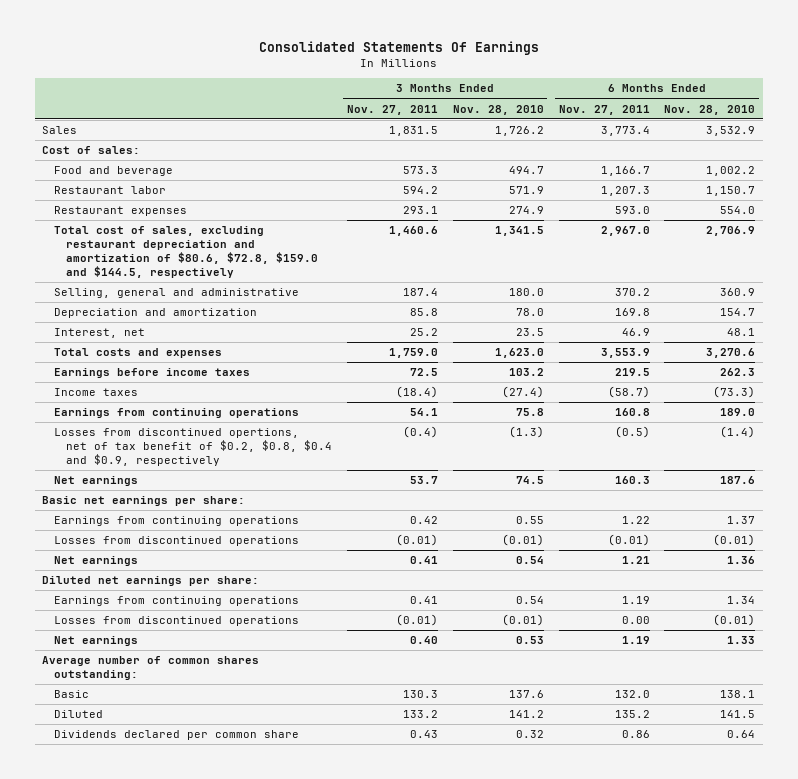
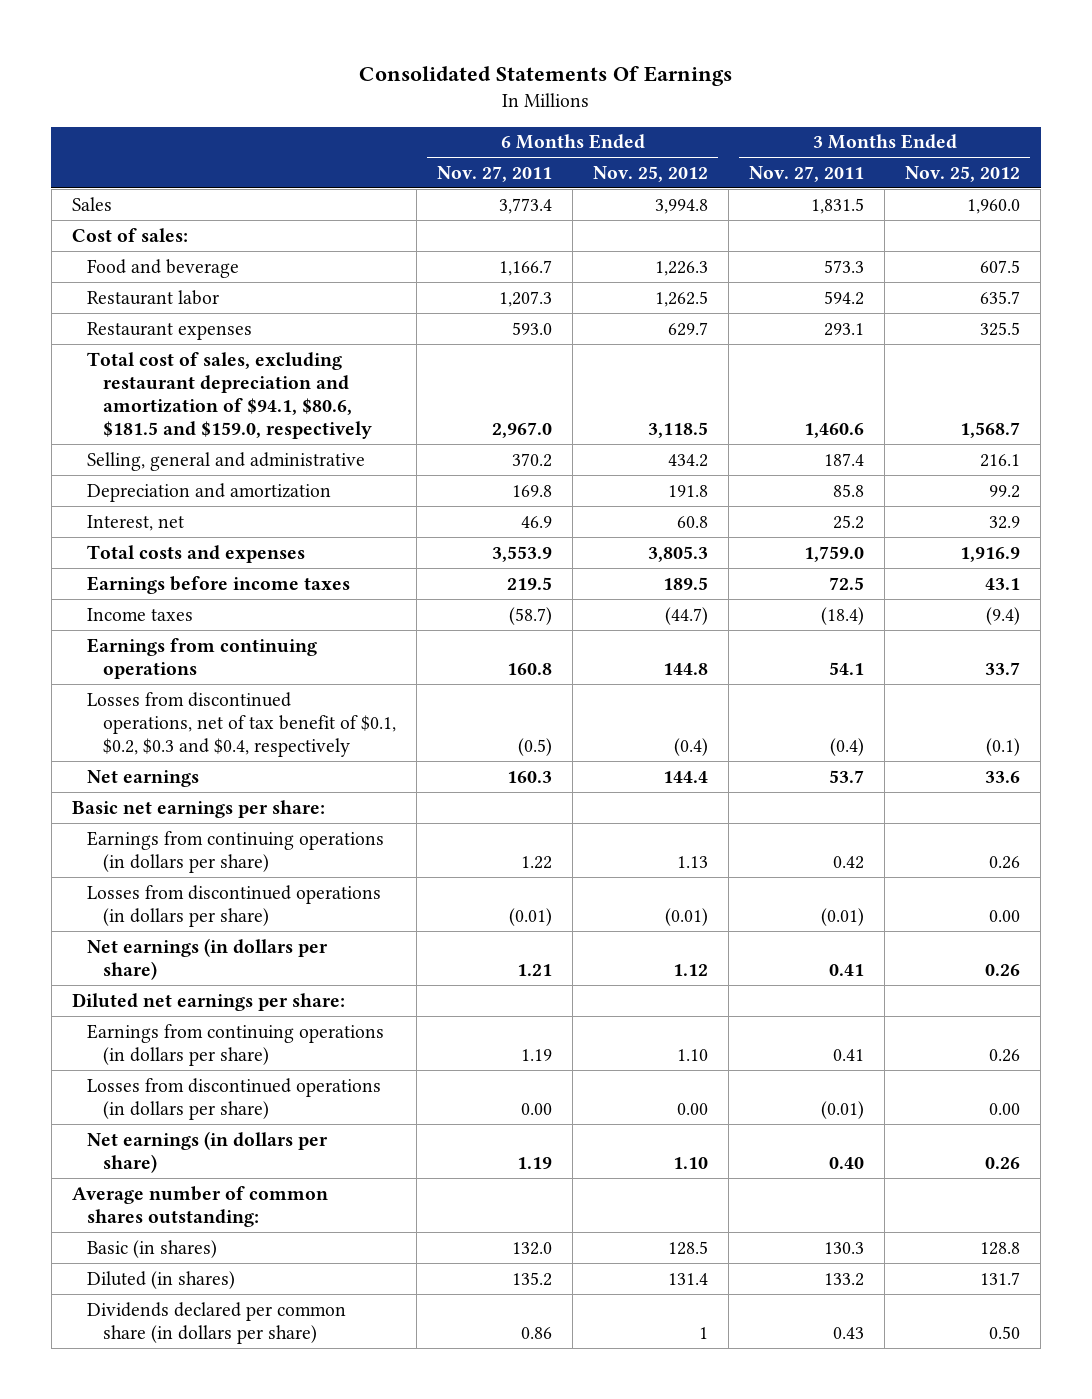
[452,104,544,115] Nov. 28, 2010 -> none
[664,104,756,115] Nov. 28, 2010 -> none
none -> [593,165,709,182] Nov. 25, 2012
none -> [905,165,1021,182] Nov. 25, 2012
[54,226,319,278] Total cost of sales, excluding restaurant depreciation and amortization of $80.6, $72.8, $159.0 and $144.5, respectively -> [87,351,373,440] Total cost of sales, excluding restaurant depreciation and amortization of $94.1, $80.6, $181.5 and $159.0, respectively
[54,428,333,467] Losses from discontinued opertions, net of tax benefit of $0.2, $0.8, $0.4 and $0.9, respectively -> [87,691,397,758] Losses from discontinued operations, net of tax benefit of $0.1, $0.2, $0.3 and $0.4, respectively
[54,516,300,527] Earnings from continuing operations -> [87,830,385,873] Earnings from continuing operations (in dollars per share)
[54,536,300,547] Losses from discontinued operations -> [87,884,382,927] Losses from discontinued operations (in dollars per share)
[54,556,139,567] Net earnings -> [87,937,329,980] Net earnings (in dollars per share)
[54,596,300,607] Earnings from continuing operations -> [87,1023,385,1066] Earnings from continuing operations (in dollars per share)
[54,616,300,627] Losses from discontinued operations -> [87,1077,382,1120] Losses from discontinued operations (in dollars per share)
[54,636,139,647] Net earnings -> [87,1130,329,1173] Net earnings (in dollars per share)
[54,690,90,699] Basic -> [87,1239,218,1258] Basic (in shares)
[54,710,104,719] Diluted -> [87,1270,236,1289] Diluted (in shares)
[54,730,300,741] Dividends declared per common share -> [87,1301,347,1344] Dividends declared per common share (in dollars per share)

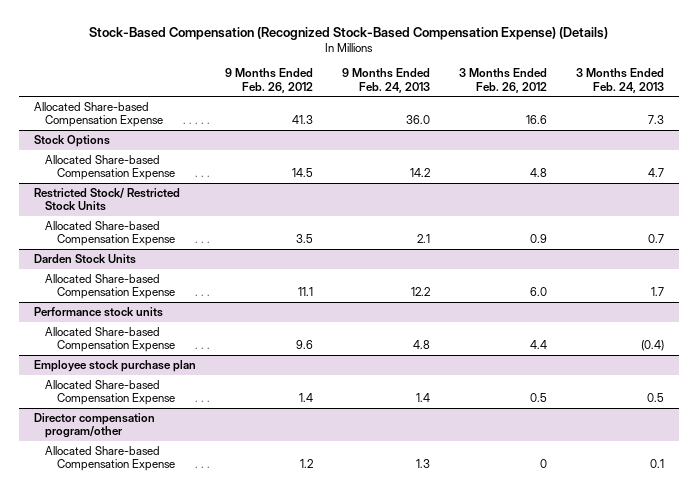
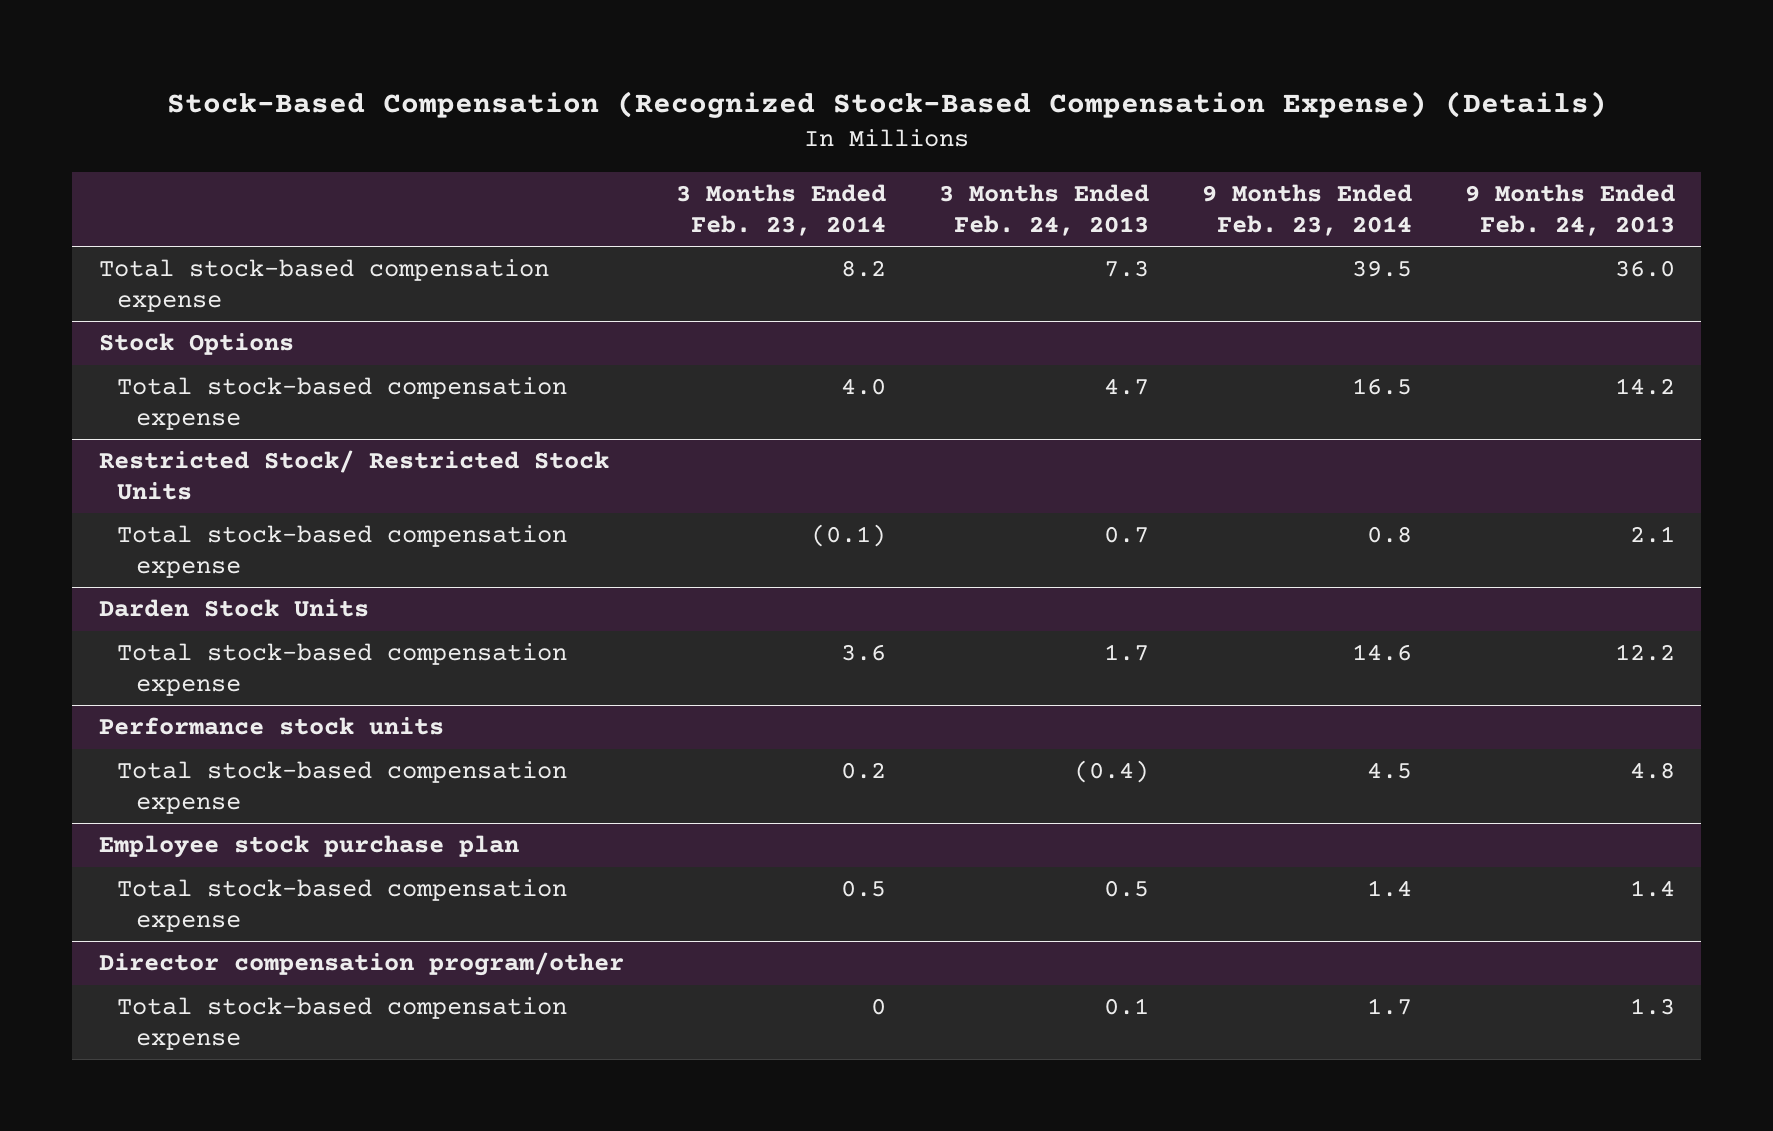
[224,68,313,93] 9 Months Ended Feb. 26, 2012 -> none
[459,68,548,93] 3 Months Ended Feb. 26, 2012 -> none
none -> [676,184,887,236] 3 Months Ended Feb. 23, 2014
none -> [1201,184,1412,236] 9 Months Ended Feb. 23, 2014
[33,101,164,128] Allocated Share-based Compensation Expense -> [98,259,549,312] Total stock-based compensation expense
[45,154,175,181] Allocated Share-based Compensation Expense -> [117,377,568,430] Total stock-based compensation expense
[45,220,175,247] Allocated Share-based Compensation Expense -> [117,525,568,578] Total stock-based compensation expense
[45,273,175,300] Allocated Share-based Compensation Expense -> [117,643,568,696] Total stock-based compensation expense
[45,326,175,353] Allocated Share-based Compensation Expense -> [117,761,568,814] Total stock-based compensation expense
[45,379,175,406] Allocated Share-based Compensation Expense -> [117,879,568,932] Total stock-based compensation expense
[45,445,175,472] Allocated Share-based Compensation Expense -> [117,997,568,1050] Total stock-based compensation expense

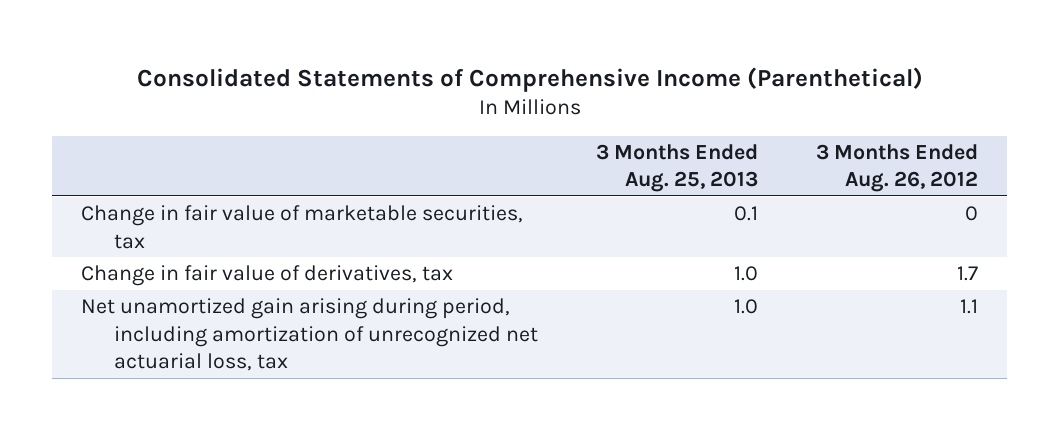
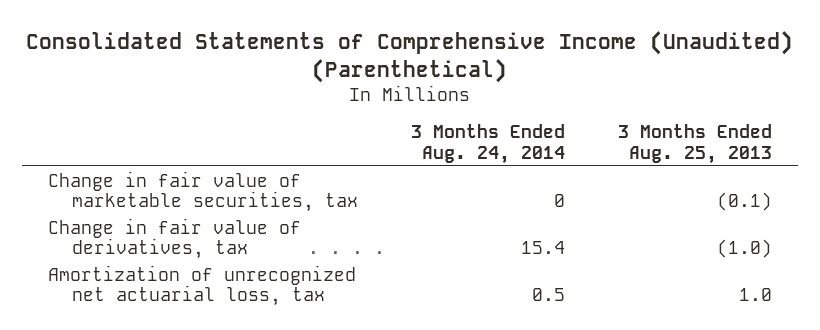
[136,66,923,92] Consolidated Statements of Comprehensive Income (Parenthetical) -> [26,31,794,83] Consolidated Statements of Comprehensive Income (Unaudited) (Parenthetical)
[816,143,979,193] 3 Months Ended Aug. 26, 2012 -> none
none -> [411,123,566,164] 3 Months Ended Aug. 24, 2014
[734,206,759,222] 0.1 -> [716,192,772,212] (0.1)
[734,266,759,282] 1.0 -> [716,239,772,259] (1.0)
[81,298,539,371] Net unamortized gain arising during period, including amortization of unrecognized net actuarial loss, tax -> [48,264,357,307] Amortization of unrecognized net actuarial loss, tax

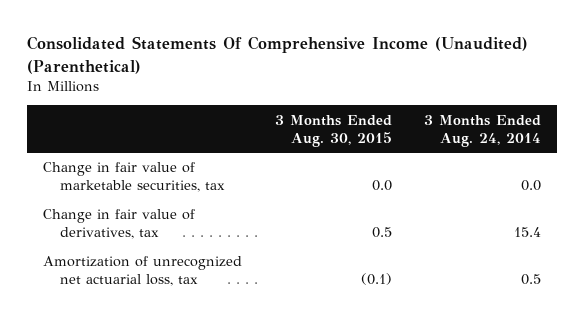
[26,31,794,83] Consolidated Statements of Comprehensive Income (Unaudited) (Parenthetical) -> [26,36,528,74] Consolidated Statements Of Comprehensive Income (Unaudited) (Parenthetical)
[617,123,772,164] 3 Months Ended Aug. 25, 2013 -> none
none -> [274,114,392,147] 3 Months Ended Aug. 30, 2015
[554,194,566,208] 0 -> [520,180,541,192] 0.0

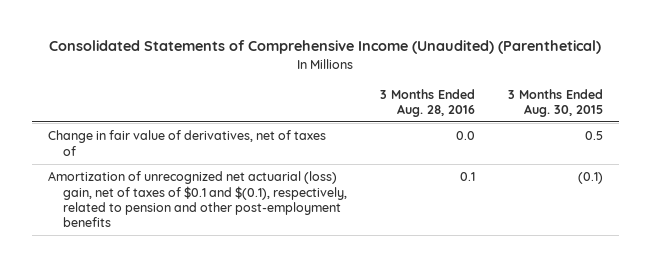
[26,36,528,74] Consolidated Statements Of Comprehensive Income (Unaudited) (Parenthetical) -> [49,40,602,55] Consolidated Statements of Comprehensive Income (Unaudited) (Parenthetical)
[423,114,541,147] 3 Months Ended Aug. 24, 2014 -> none
none -> [379,88,475,117] 3 Months Ended Aug. 28, 2016
[43,162,225,193] Change in fair value of marketable securities, tax -> none
[43,209,196,240] Change in fair value of derivatives, tax -> [48,130,327,156] Change in fair value of derivatives, net of taxes of
[43,256,243,287] Amortization of unrecognized net actuarial loss, tax -> [48,171,347,228] Amortization of unrecognized net actuarial (loss) gain, net of taxes of $0.1 and $(0.1), respectively, related to pension and other post-employment benefits

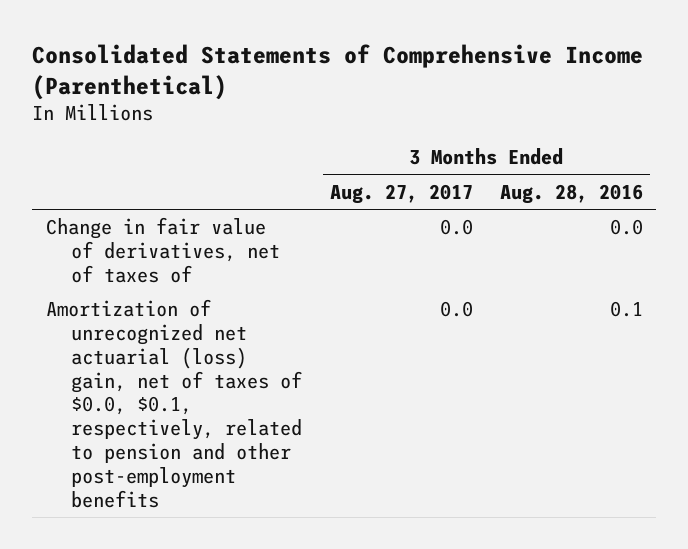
[49,40,602,55] Consolidated Statements of Comprehensive Income (Unaudited) (Parenthetical) -> [32,43,644,100] Consolidated Statements of Comprehensive Income (Parenthetical)
[507,88,603,117] 3 Months Ended Aug. 30, 2015 -> none
none -> [329,184,473,205] Aug. 27, 2017
[48,171,347,228] Amortization of unrecognized net actuarial (loss) gain, net of taxes of $0.1 and $(0.1), respectively, related to pension and other post-employment benefits -> [45,299,303,508] Amortization of unrecognized net actuarial (loss) gain, net of taxes of $0.0, $0.1, respectively, related to pension and other post-employment benefits

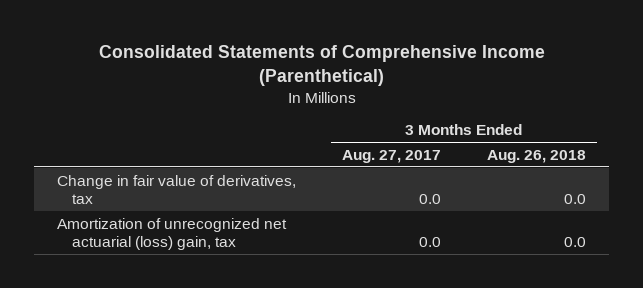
[499,184,643,205] Aug. 28, 2016 -> none
none -> [486,150,586,164] Aug. 26, 2018
[45,217,281,283] Change in fair value of derivatives, net of taxes of -> [57,174,297,205] Change in fair value of derivatives, tax
[45,299,303,508] Amortization of unrecognized net actuarial (loss) gain, net of taxes of $0.0, $0.1, respectively, related to pension and other post-employment benefits -> [57,217,288,251] Amortization of unrecognized net actuarial (loss) gain, tax

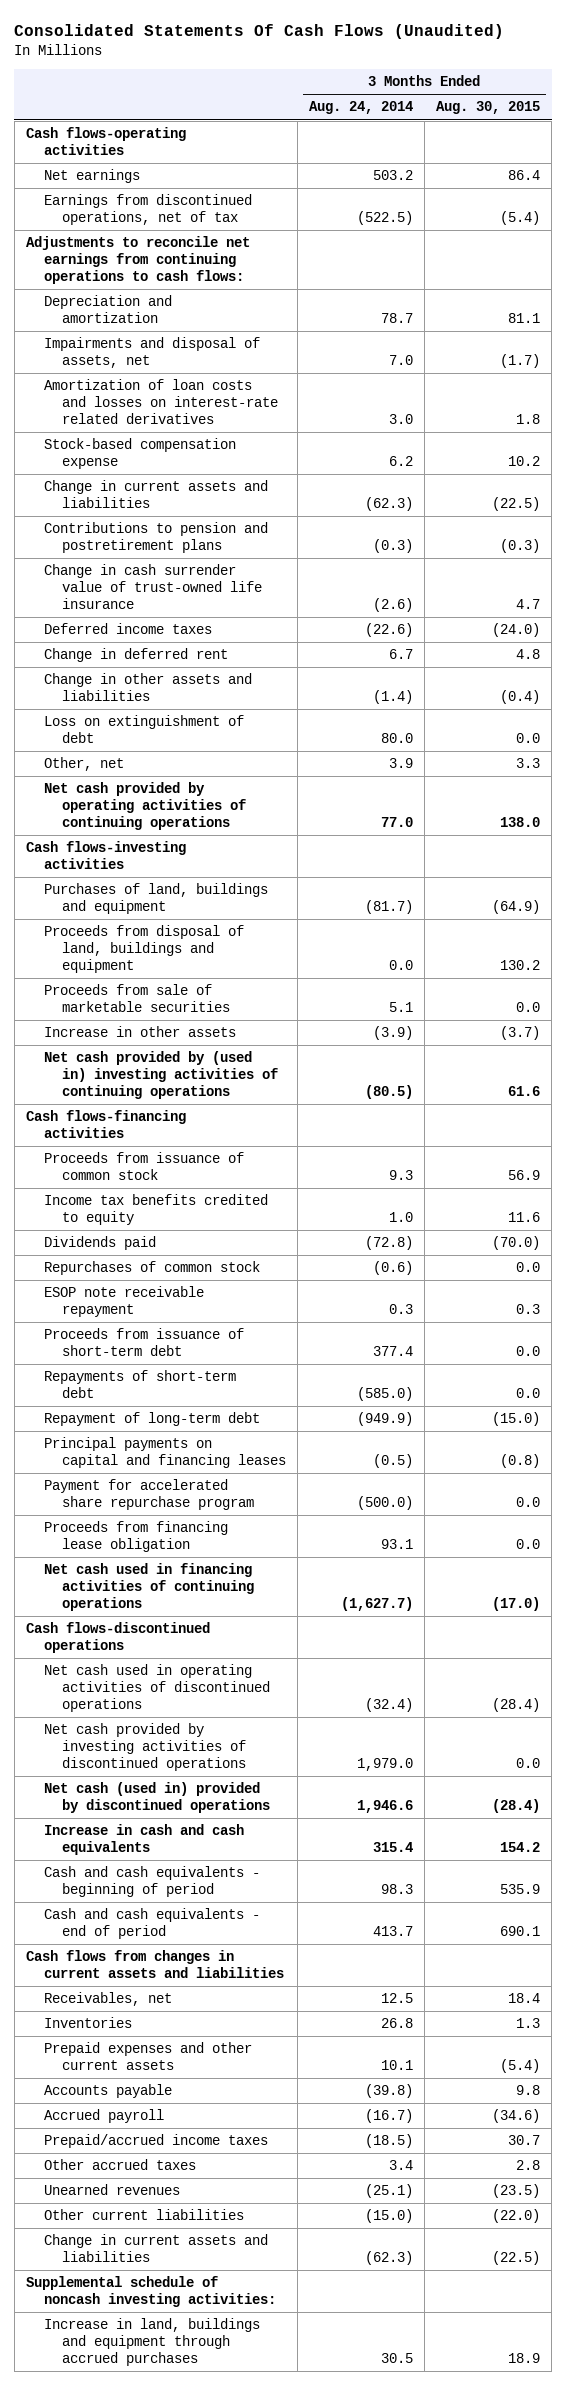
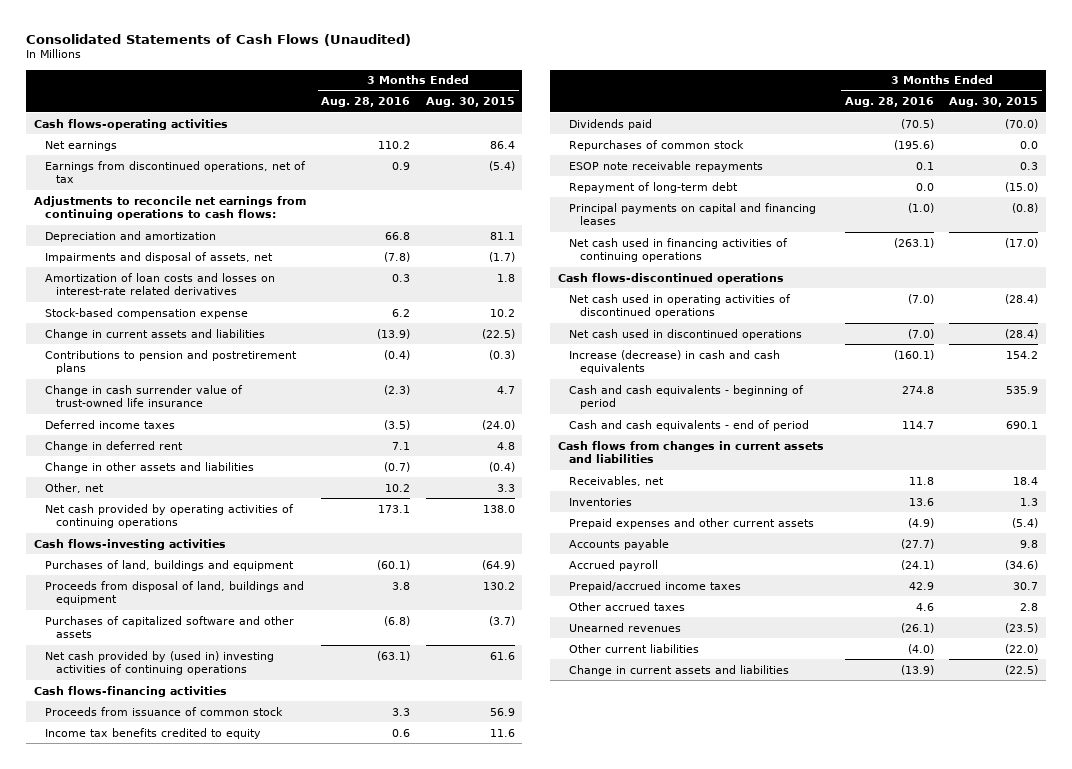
[14,23,505,39] Consolidated Statements Of Cash Flows (Unaudited) -> [26,33,412,46] Consolidated Statements of Cash Flows (Unaudited)
[308,101,413,115] Aug. 24, 2014 -> none
none -> [321,97,411,108] Aug. 28, 2016
[43,715,244,744] Loss on extinguishment of debt -> none
[43,984,230,1013] Proceeds from sale of marketable securities -> none
[43,1026,236,1038] Increase in other assets -> [45,615,295,639] Purchases of capitalized software and other assets
[43,1328,244,1357] Proceeds from issuance of short-term debt -> none
[43,1370,236,1399] Repayments of short-term debt -> none
[43,1286,204,1318] ESOP note receivable repayment -> [568,160,763,172] ESOP note receivable repayments
[43,1479,254,1511] Payment for accelerated share repurchase program -> none
[43,1521,228,1553] Proceeds from financing lease obligation -> none
[43,1723,246,1771] Net cash provided by investing activities of discontinued operations -> none
[43,1782,270,1814] Net cash (used in) provided by discontinued operations -> [568,328,802,340] Net cash used in discontinued operations
[43,1824,244,1856] Increase in cash and cash equivalents -> [568,349,780,375] Increase (decrease) in cash and cash equivalents
[25,2276,276,2308] Supplemental schedule of noncash investing activities: -> none
[43,2318,260,2366] Increase in land, buildings and equipment through accrued purchases -> none

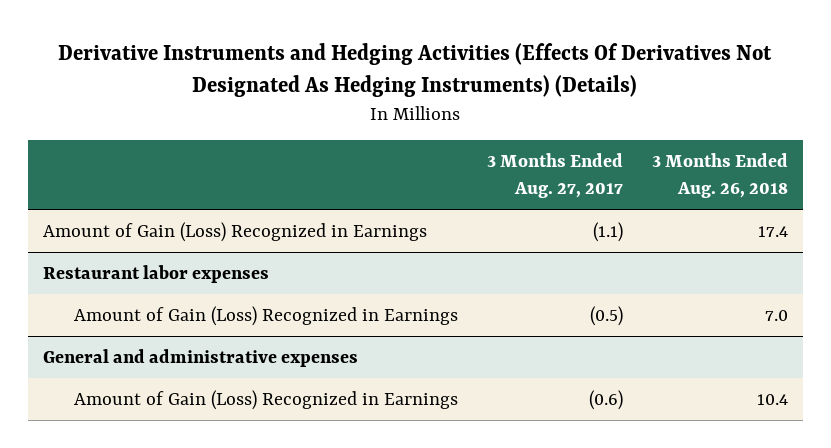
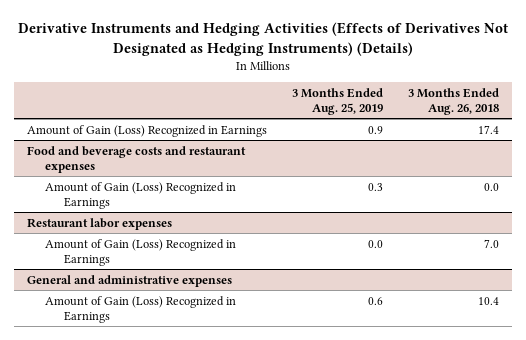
[58,42,773,97] Derivative Instruments and Hedging Activities (Effects Of Derivatives Not Designated As Hedging Instruments) (Details) -> [17,22,508,56] Derivative Instruments and Hedging Activities (Effects of Derivatives Not Designated as Hedging Instruments) (Details)
[486,153,623,199] 3 Months Ended Aug. 27, 2017 -> none
none -> [291,87,383,116] 3 Months Ended Aug. 25, 2019
none -> [26,145,246,173] Food and beverage costs and restaurant expenses
none -> [45,181,237,209] Amount of Gain (Loss) Recognized in Earnings

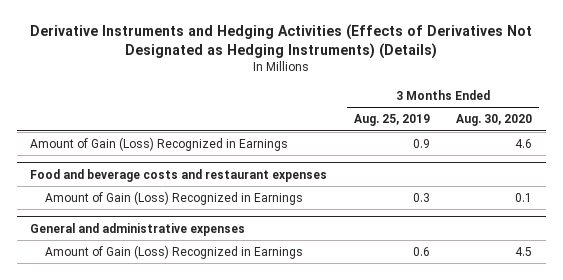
[408,87,500,116] 3 Months Ended Aug. 26, 2018 -> none
none -> [456,114,533,127] Aug. 30, 2020
[26,217,172,230] Restaurant labor expenses -> none
[45,238,237,266] Amount of Gain (Loss) Recognized in Earnings -> none

